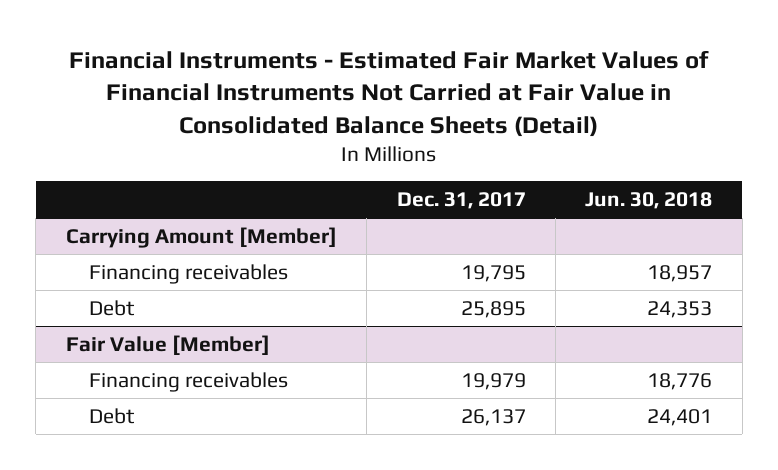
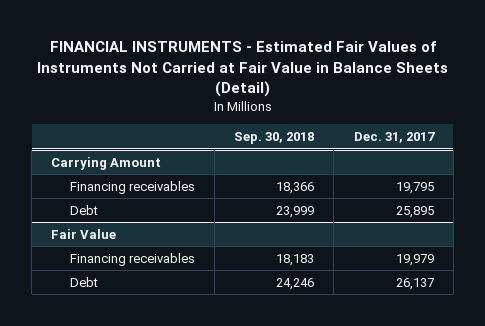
[69,50,710,137] Financial Instruments - Estimated Fair Market Values of Financial Instruments Not Carried at Fair Value in Consolidated Balance Sheets (Detail) -> [36,41,448,98] FINANCIAL INSTRUMENTS - Estimated Fair Values of Instruments Not Carried at Fair Value in Balance Sheets (Detail)
[585,192,713,210] Jun. 30, 2018 -> none
none -> [234,132,315,145] Sep. 30, 2018
[65,226,337,248] Carrying Amount [Member] -> [51,156,162,170] Carrying Amount
[65,334,270,355] Fair Value [Member] -> [51,228,117,239] Fair Value

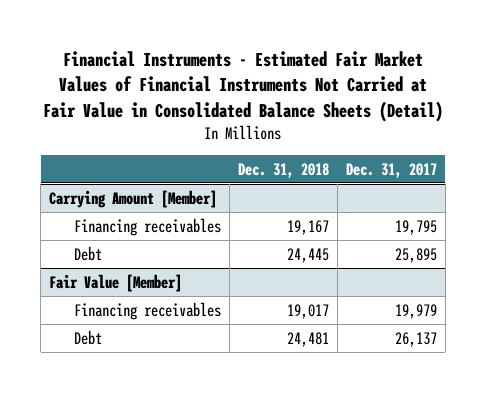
[36,41,448,98] FINANCIAL INSTRUMENTS - Estimated Fair Values of Instruments Not Carried at Fair Value in Balance Sheets (Detail) -> [43,51,444,122] Financial Instruments - Estimated Fair Market Values of Financial Instruments Not Carried at Fair Value in Consolidated Balance Sheets (Detail)
[234,132,315,145] Sep. 30, 2018 -> none
none -> [237,162,329,178] Dec. 31, 2018
[51,156,162,170] Carrying Amount -> [49,189,218,208] Carrying Amount [Member]
[51,228,117,239] Fair Value -> [49,273,183,292] Fair Value [Member]

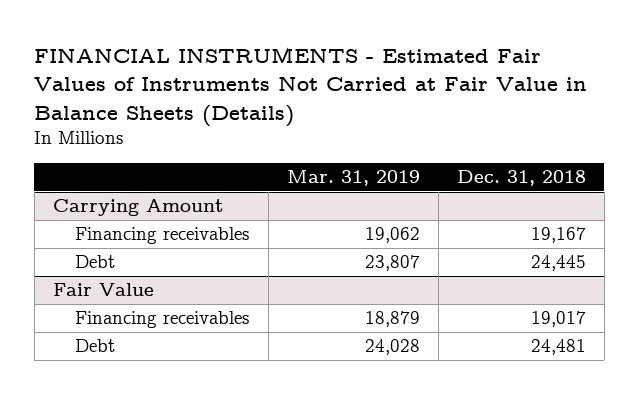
[43,51,444,122] Financial Instruments - Estimated Fair Market Values of Financial Instruments Not Carried at Fair Value in Consolidated Balance Sheets (Detail) -> [34,46,588,127] FINANCIAL INSTRUMENTS - Estimated Fair Values of Instruments Not Carried at Fair Value in Balance Sheets (Details)
[345,162,437,178] Dec. 31, 2017 -> none
none -> [286,169,420,186] Mar. 31, 2019
[49,189,218,208] Carrying Amount [Member] -> [52,199,224,217] Carrying Amount
[49,273,183,292] Fair Value [Member] -> [52,283,154,297] Fair Value

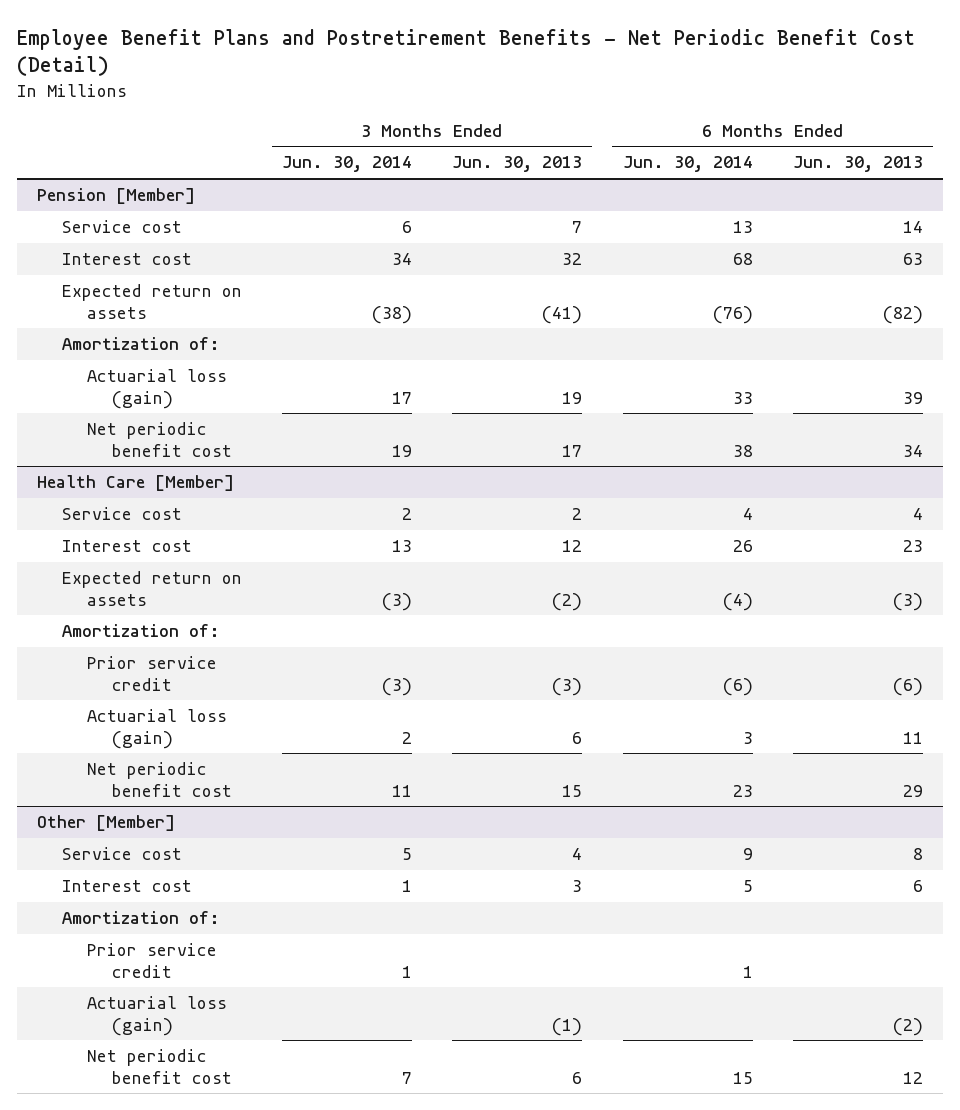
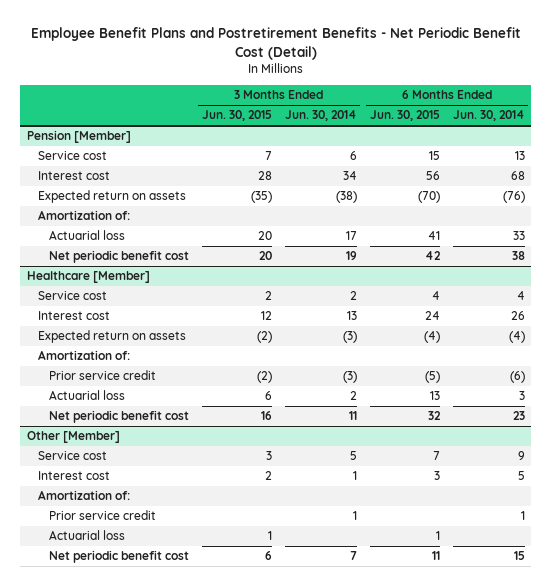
[452,156,583,173] Jun. 30, 2013 -> none
[792,156,923,173] Jun. 30, 2013 -> none
none -> [201,110,272,122] Jun. 30, 2015
none -> [369,110,440,122] Jun. 30, 2015
[86,369,227,409] Actuarial loss (gain) -> [48,230,125,241] Actuarial loss
[36,475,234,492] Health Care [Member] -> none
none -> [26,271,150,284] Healthcare [Member]
[86,709,227,749] Actuarial loss (gain) -> [48,390,125,401] Actuarial loss
[86,996,227,1036] Actuarial loss (gain) -> [48,530,125,541] Actuarial loss

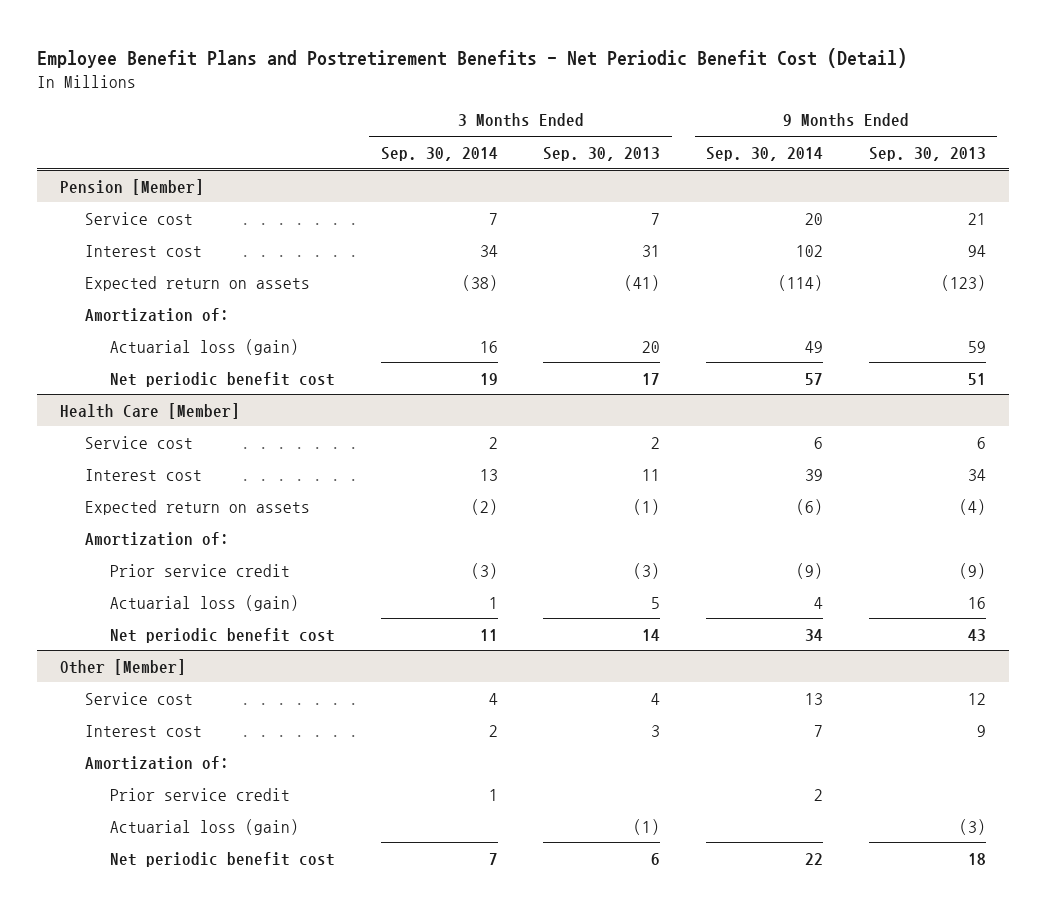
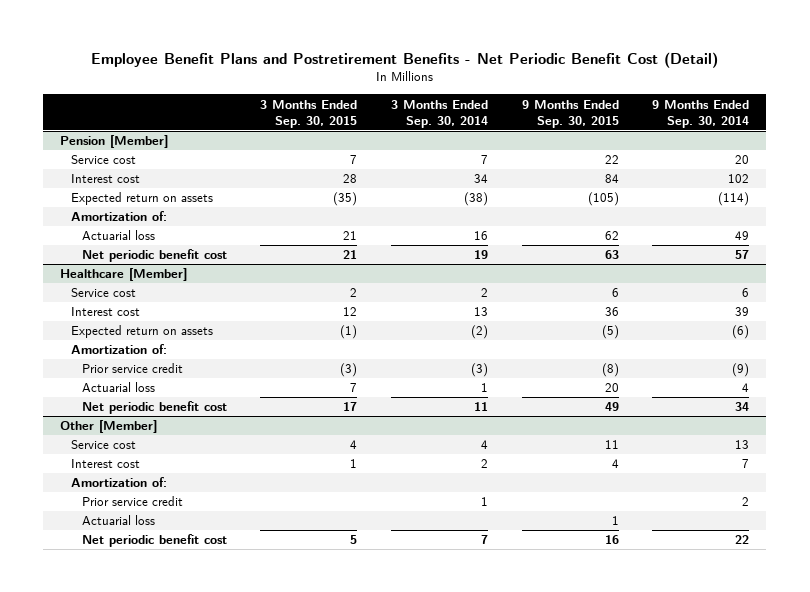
[543,146,661,161] Sep. 30, 2013 -> none
[868,146,986,161] Sep. 30, 2013 -> none
none -> [260,99,358,128] 3 Months Ended Sep. 30, 2015
none -> [521,99,619,128] 9 Months Ended Sep. 30, 2015
[110,338,300,355] Actuarial loss (gain) -> [81,230,155,241] Actuarial loss
[59,402,240,419] Health Care [Member] -> none
none -> [60,268,188,282] Healthcare [Member]
[110,594,300,611] Actuarial loss (gain) -> [81,382,155,393] Actuarial loss
[110,818,300,835] Actuarial loss (gain) -> [81,515,155,526] Actuarial loss

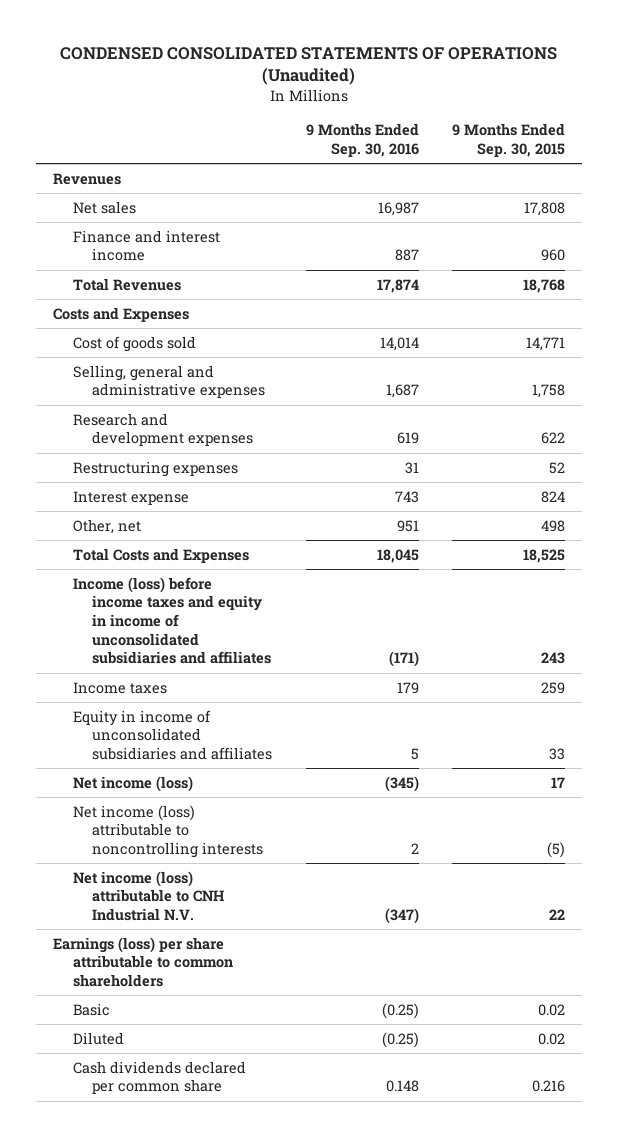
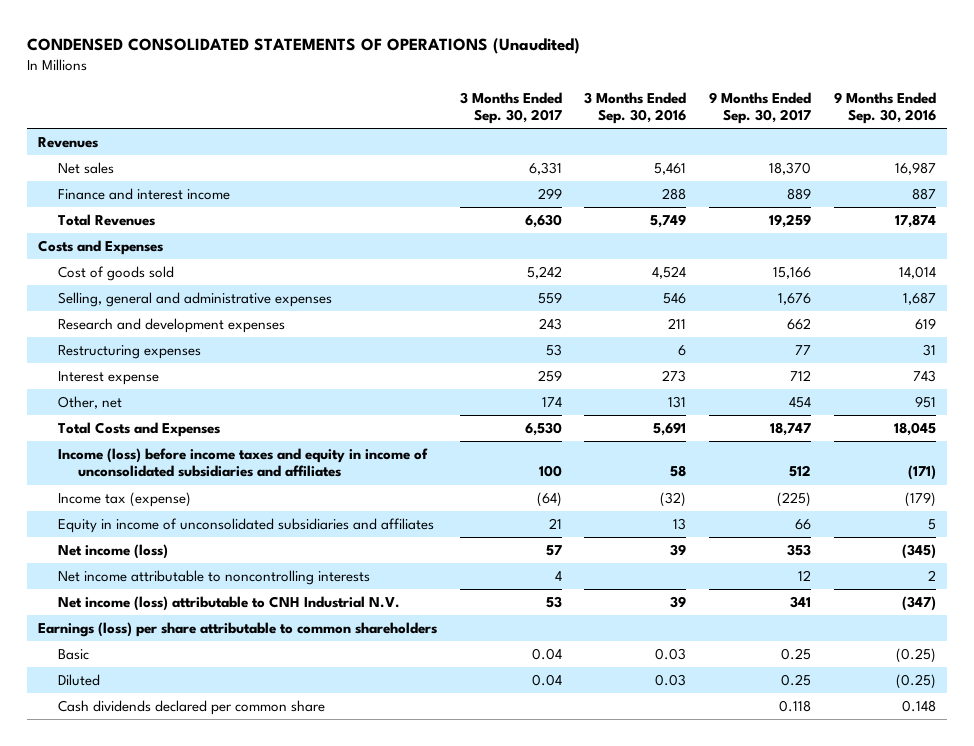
[452,123,566,157] 9 Months Ended Sep. 30, 2015 -> none
none -> [459,91,562,124] 3 Months Ended Sep. 30, 2017
none -> [584,91,687,124] 3 Months Ended Sep. 30, 2016
none -> [709,91,812,124] 9 Months Ended Sep. 30, 2017
[72,681,167,694] Income taxes -> [58,492,192,508] Income tax (expense)
[396,681,419,694] 179 -> [904,492,936,508] (179)
[72,804,264,859] Net income (loss) attributable to noncontrolling interests -> [58,570,371,586] Net income attributable to noncontrolling interests

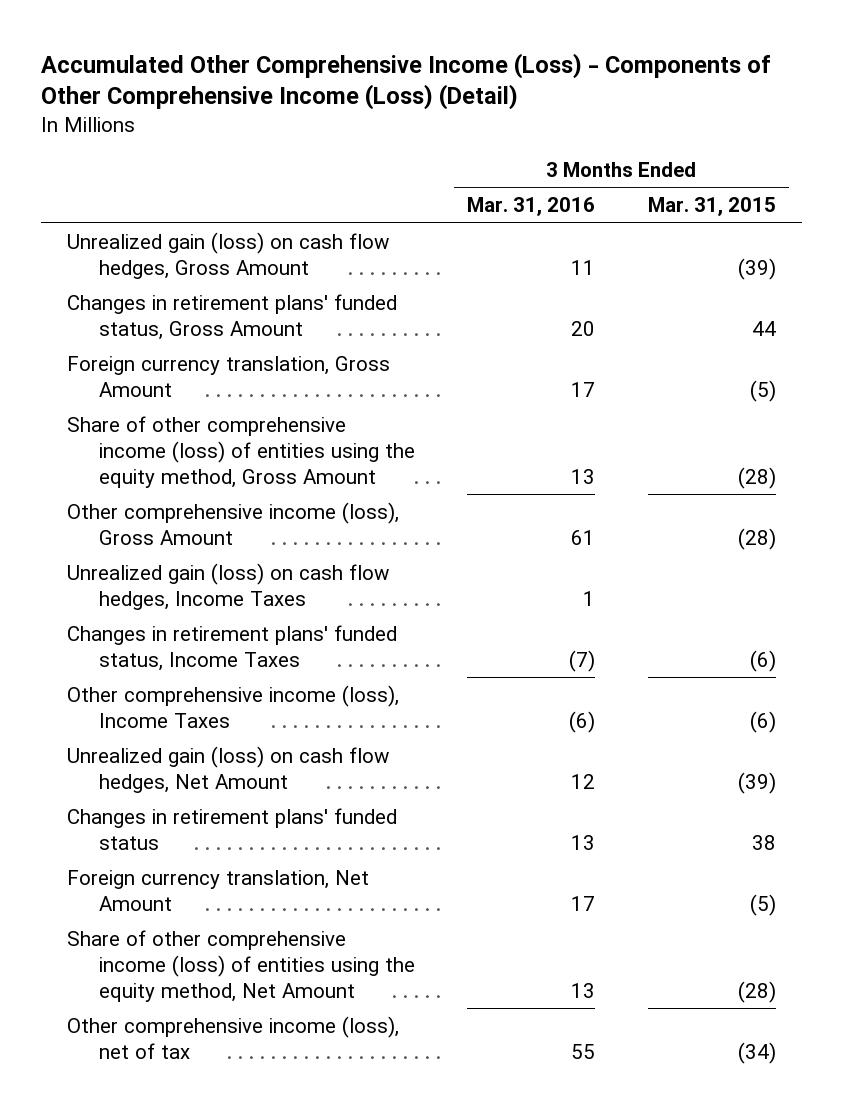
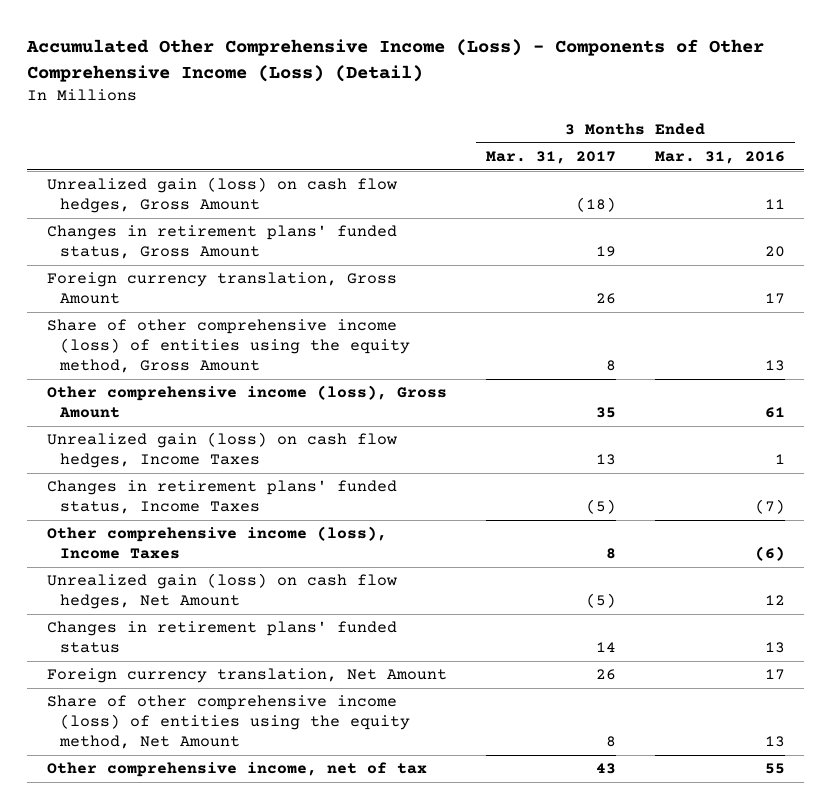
[647,197,776,217] Mar. 31, 2015 -> none
none -> [485,151,616,165] Mar. 31, 2017
[66,1015,399,1059] Other comprehensive income (loss), net of tax -> [46,762,427,778] Other comprehensive income, net of tax

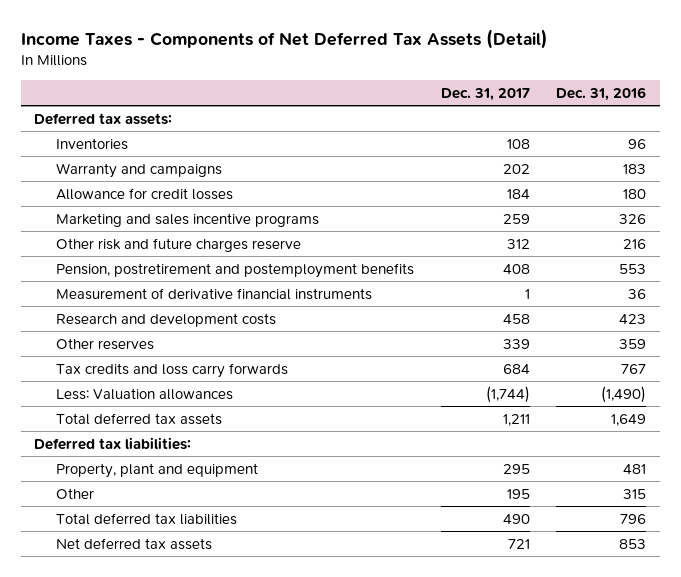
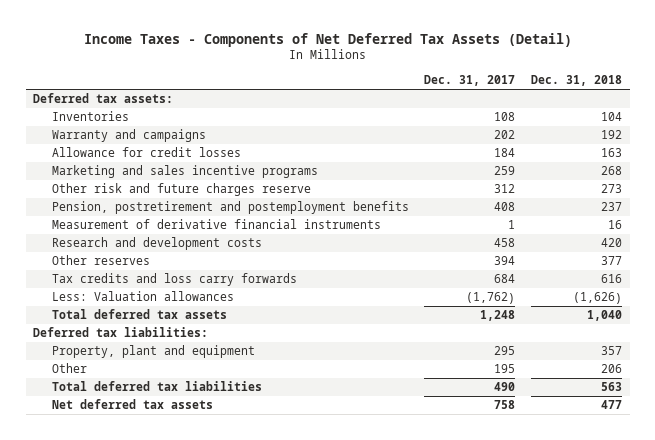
[556,86,647,101] Dec. 31, 2016 -> none
none -> [530,75,622,87] Dec. 31, 2018
[502,338,530,349] 339 -> [494,256,516,266] 394
[485,385,530,403] (1,744) -> [466,292,516,305] (1,762)
[502,413,530,426] 1,211 -> [480,310,516,322] 1,248
[507,538,530,549] 721 -> [494,400,516,410] 758

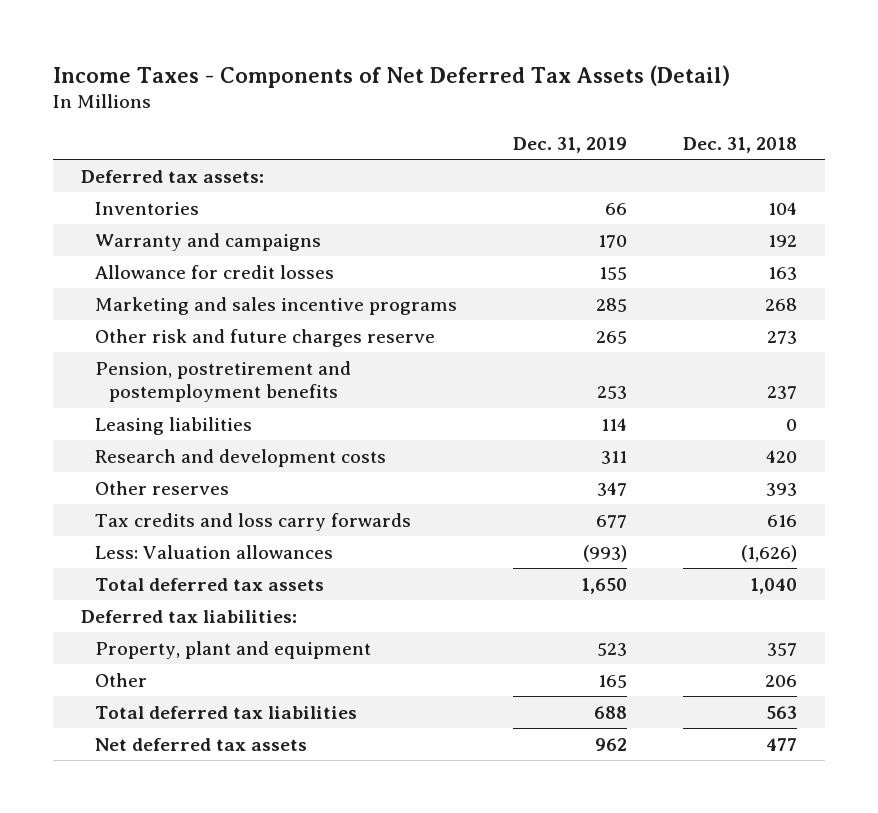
[424,75,516,87] Dec. 31, 2017 -> none
none -> [513,136,628,153] Dec. 31, 2019
[51,219,381,230] Measurement of derivative financial instruments -> none
none -> [95,416,253,435] Leasing liabilities
[600,256,622,266] 377 -> [766,482,798,496] 393

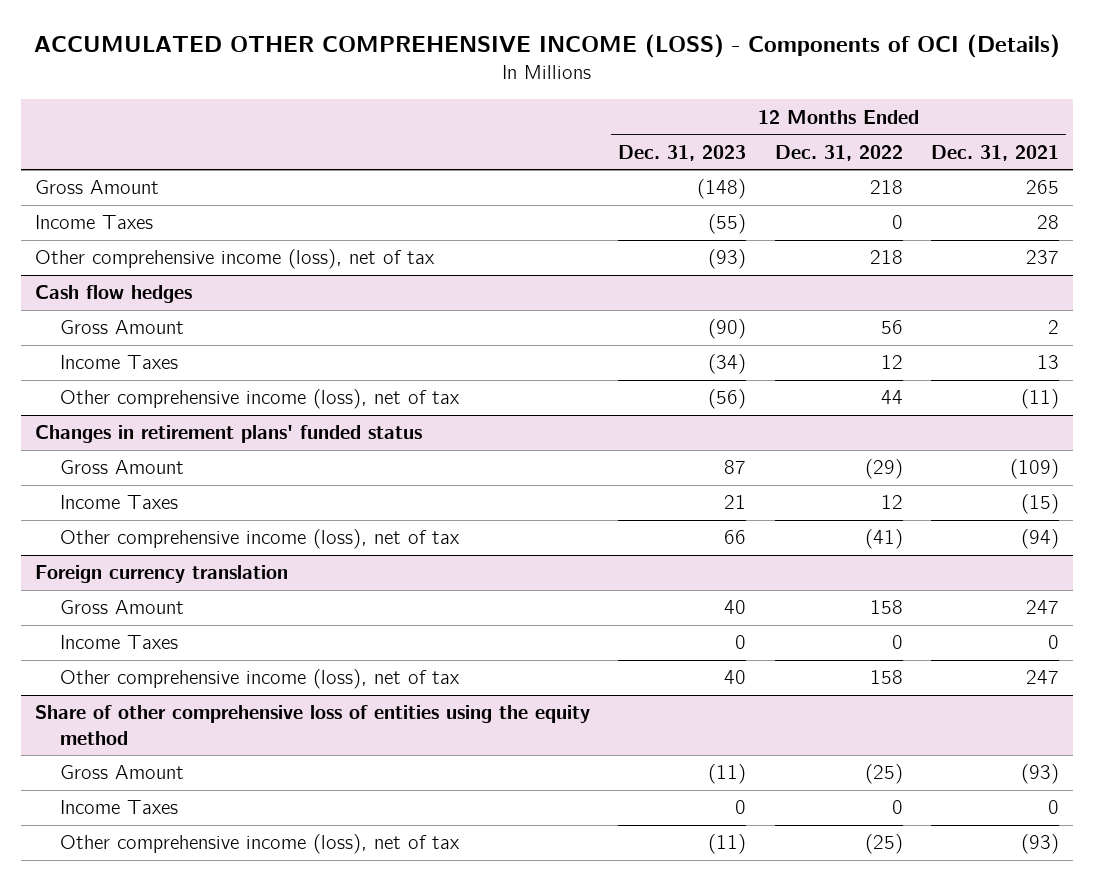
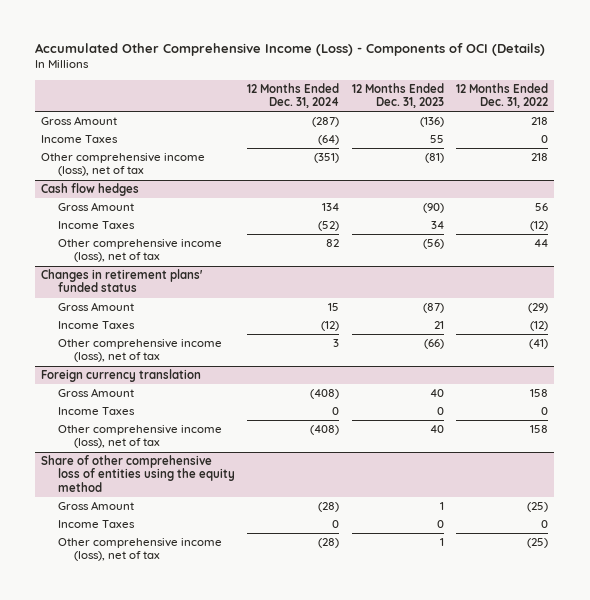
[33,34,1060,59] ACCUMULATED OTHER COMPREHENSIVE INCOME (LOSS) - Components of OCI (Details) -> [35,42,546,56] Accumulated Other Comprehensive Income (Loss) - Components of OCI (Details)
[930,144,1059,161] Dec. 31, 2021 -> none
none -> [247,82,340,108] 12 Months Ended Dec. 31, 2024
[697,179,747,200] (148) -> [419,117,444,128] (136)
[708,214,747,235] (55) -> [429,135,444,144] 55
[708,249,747,270] (93) -> [424,153,444,164] (81)
[708,354,747,375] (34) -> [430,221,444,230] 34
[880,355,903,370] 12 -> [530,221,549,232] (12)
[724,460,747,475] 87 -> [422,303,444,314] (87)
[880,495,903,510] 12 -> [530,321,549,332] (12)
[724,530,747,545] 66 -> [423,339,444,350] (66)
[708,764,747,785] (11) -> [439,502,444,511] 1
[708,834,747,855] (11) -> [439,538,444,547] 1

